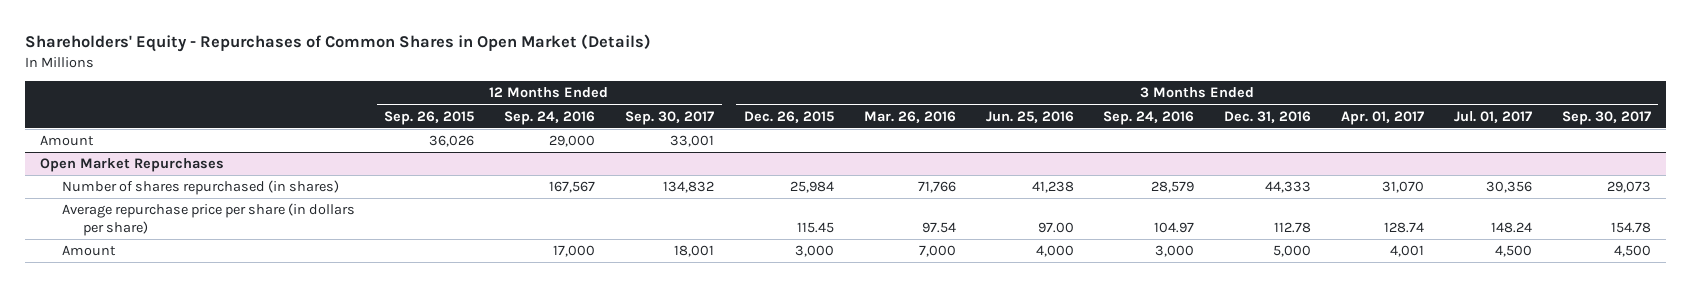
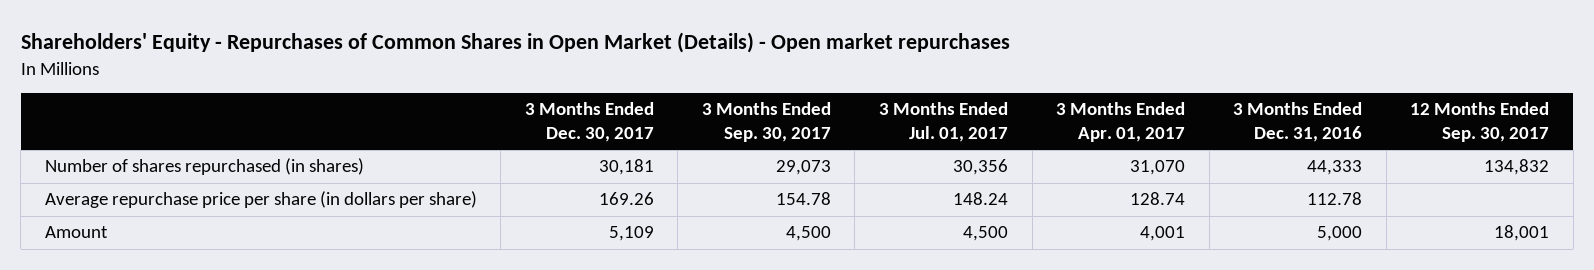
[24,34,651,53] Shareholders' Equity - Repurchases of Common Shares in Open Market (Details) -> [20,32,1010,54] Shareholders' Equity - Repurchases of Common Shares in Open Market (Details) - Open market repurchases
[384,110,475,125] Sep. 26, 2015 -> none
[504,110,596,125] Sep. 24, 2016 -> none
[743,110,834,123] Dec. 26, 2015 -> none
[863,110,956,123] Mar. 26, 2016 -> none
[985,110,1074,123] Jun. 25, 2016 -> none
[1103,110,1195,125] Sep. 24, 2016 -> none
none -> [524,102,654,143] 3 Months Ended Dec. 30, 2017
[39,135,94,147] Amount -> none
[39,158,224,173] Open Market Repurchases -> none

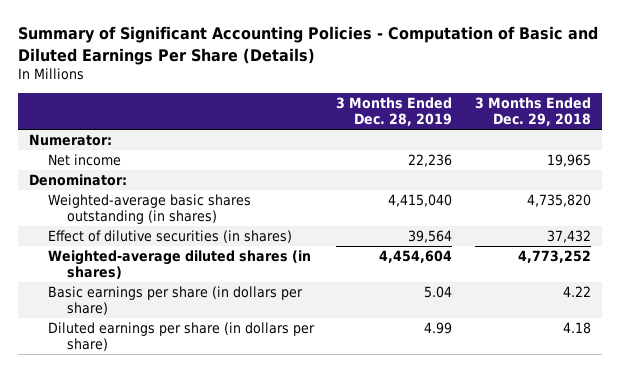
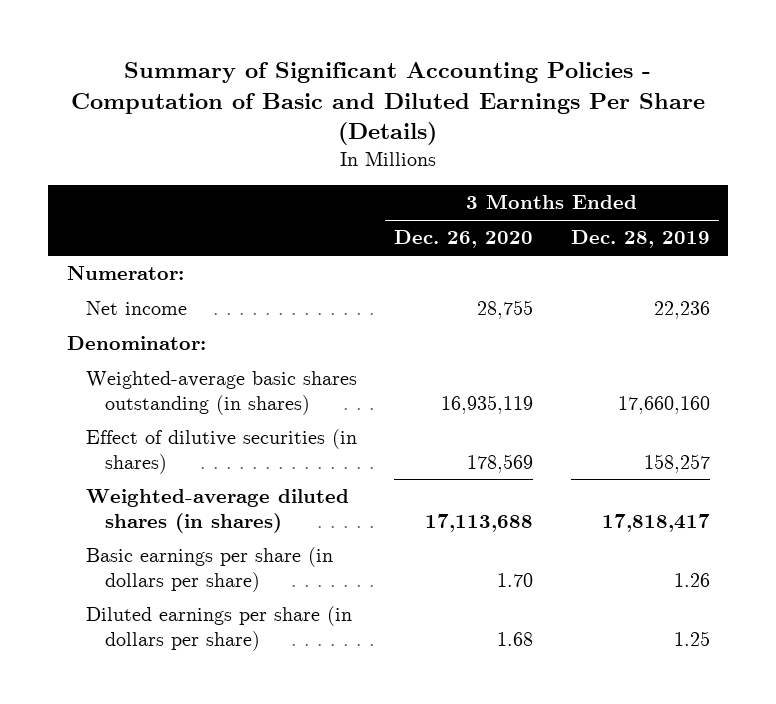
[474,97,591,127] 3 Months Ended Dec. 29, 2018 -> none
none -> [394,230,534,249] Dec. 26, 2020
[388,194,453,208] 4,415,040 -> [617,395,710,414] 17,660,160
[408,230,453,244] 39,564 -> [643,453,710,473] 158,257
[379,250,453,264] 4,454,604 -> [601,513,710,532] 17,818,417
[424,286,453,299] 5.04 -> [673,572,710,587] 1.26
[424,322,453,335] 4.99 -> [673,630,710,646] 1.25

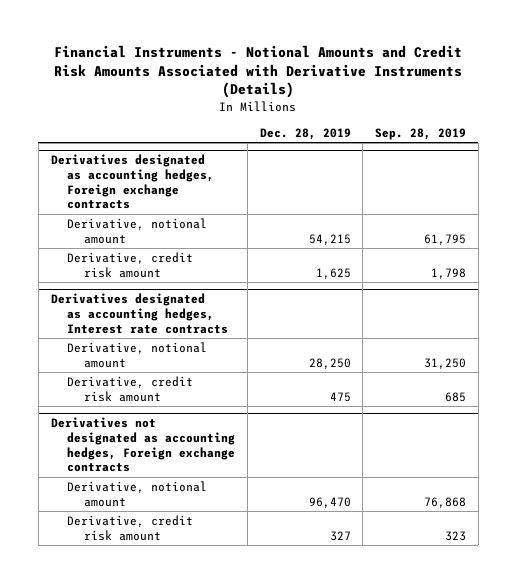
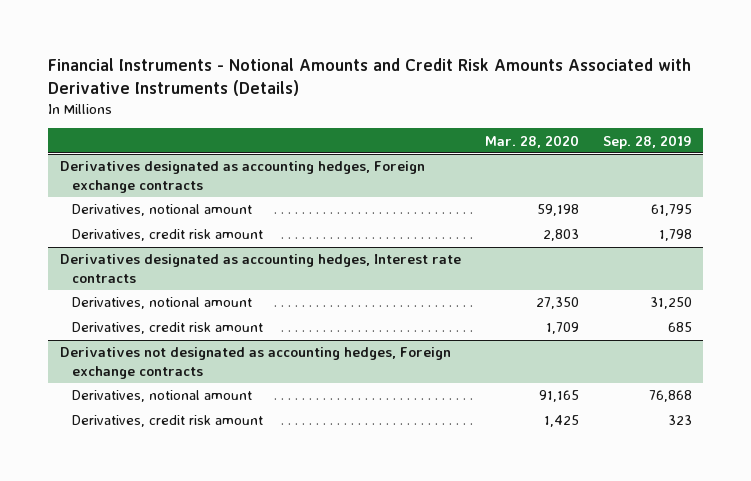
[259,127,351,140] Dec. 28, 2019 -> none
none -> [484,134,579,148] Mar. 28, 2020
[67,217,208,244] Derivative, notional amount -> [72,204,253,217] Derivatives, notional amount
[67,251,194,278] Derivative, credit risk amount -> [72,229,264,242] Derivatives, credit risk amount
[67,341,208,368] Derivative, notional amount -> [72,297,253,310] Derivatives, notional amount
[67,375,194,402] Derivative, credit risk amount -> [72,322,264,335] Derivatives, credit risk amount
[67,480,208,507] Derivative, notional amount -> [72,390,253,403] Derivatives, notional amount
[67,514,194,541] Derivative, credit risk amount -> [72,415,264,428] Derivatives, credit risk amount

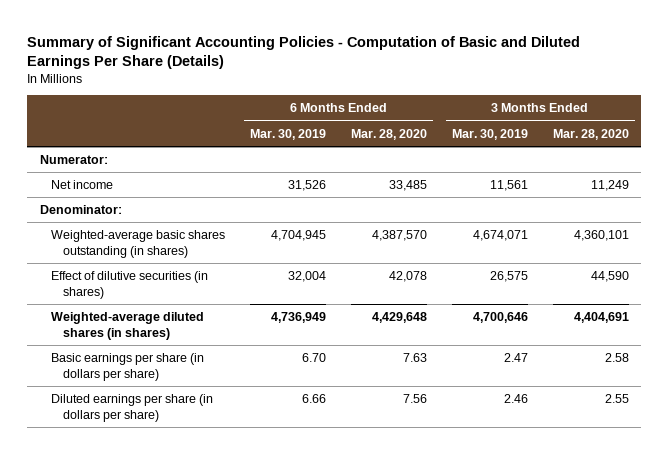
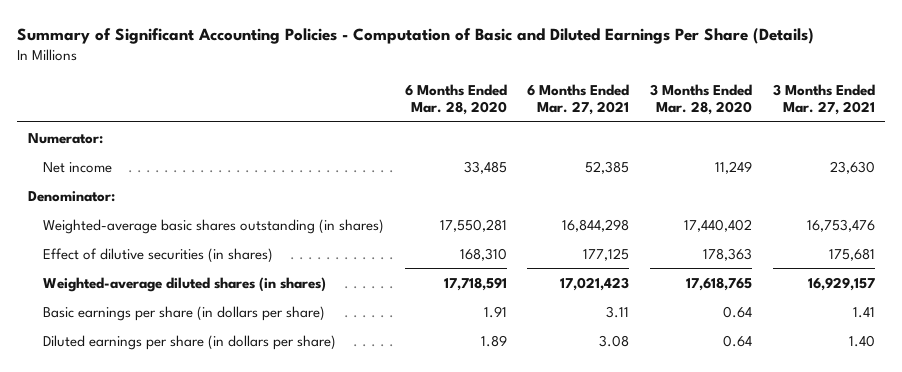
[250,128,327,140] Mar. 30, 2019 -> none
[451,128,528,140] Mar. 30, 2019 -> none
none -> [527,83,630,116] 6 Months Ended Mar. 27, 2021
none -> [772,83,875,116] 3 Months Ended Mar. 27, 2021
[372,229,428,241] 4,387,570 -> [439,218,507,232] 17,550,281
[573,229,629,241] 4,360,101 -> [683,218,752,232] 17,440,402
[389,270,428,282] 42,078 -> [459,247,507,261] 168,310
[590,270,629,282] 44,590 -> [702,247,752,261] 178,363
[372,311,428,323] 4,429,648 -> [443,276,507,291] 17,718,591
[573,311,629,323] 4,404,691 -> [685,276,752,291] 17,618,765
[403,352,428,362] 7.63 -> [483,305,507,318] 1.91
[604,352,629,362] 2.58 -> [722,305,752,318] 0.64
[403,393,428,403] 7.56 -> [480,334,507,347] 1.89
[604,393,629,403] 2.55 -> [722,334,752,347] 0.64

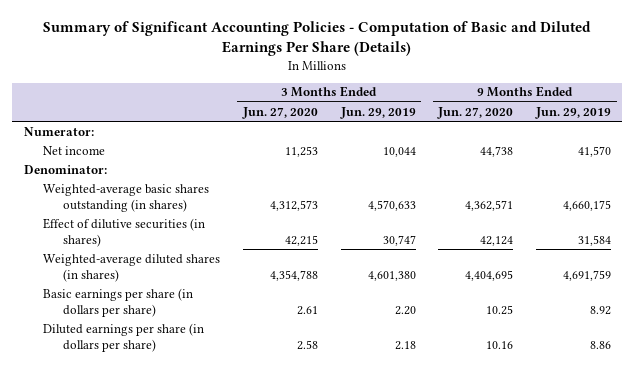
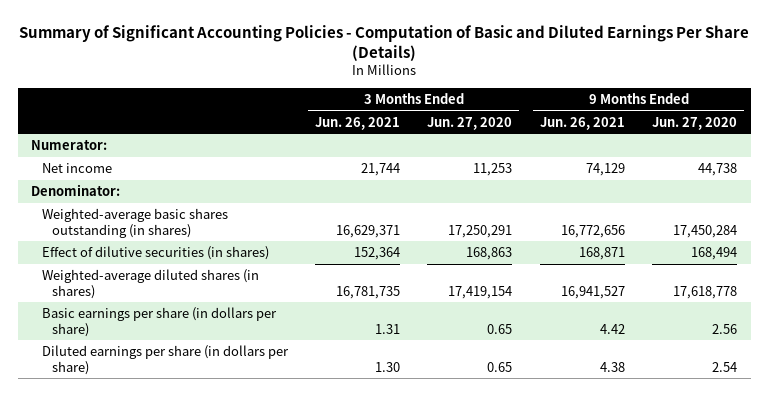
[339,106,416,119] Jun. 29, 2019 -> none
[535,106,612,119] Jun. 29, 2019 -> none
none -> [315,116,401,130] Jun. 26, 2021
none -> [539,116,625,130] Jun. 26, 2021
[270,199,319,211] 4,312,573 -> [448,224,513,238] 17,250,291
[465,199,514,211] 4,362,571 -> [673,224,738,238] 17,450,284
[285,234,319,246] 42,215 -> [466,247,513,261] 168,863
[480,235,514,246] 42,124 -> [691,247,738,261] 168,494
[270,269,319,281] 4,354,788 -> [448,285,513,299] 17,419,154
[465,269,514,281] 4,404,695 -> [673,285,738,299] 17,618,778
[297,305,319,315] 2.61 -> [487,323,513,334] 0.65
[486,304,514,315] 10.25 -> [712,323,738,334] 2.56
[297,339,319,350] 2.58 -> [487,361,513,372] 0.65
[486,340,514,349] 10.16 -> [712,361,738,372] 2.54

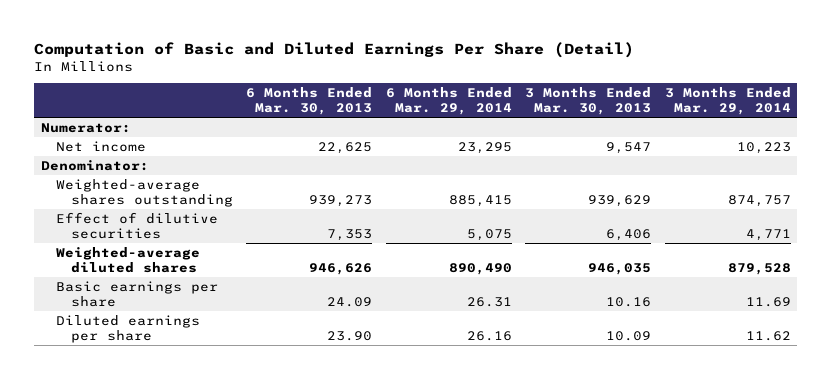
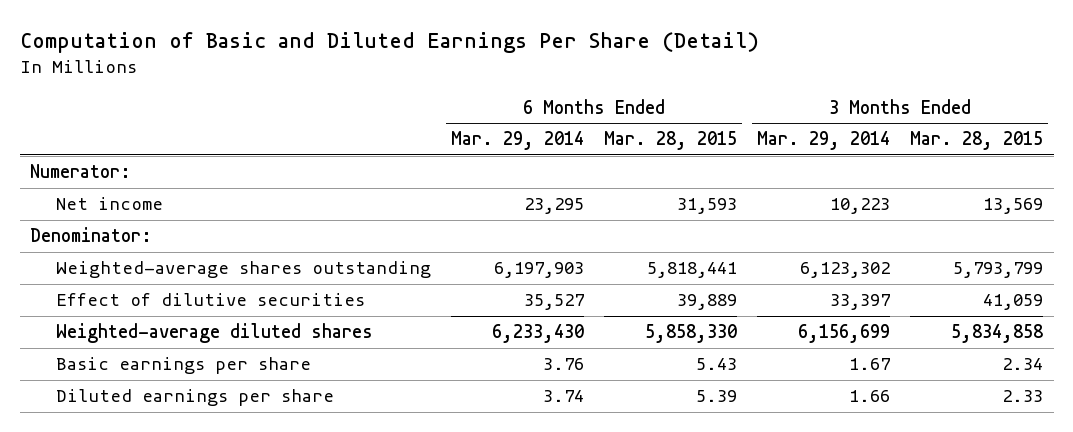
[246,87,373,115] 6 Months Ended Mar. 30, 2013 -> none
[525,87,652,115] 3 Months Ended Mar. 30, 2013 -> none
none -> [604,131,738,151] Mar. 28, 2015
none -> [910,131,1044,151] Mar. 28, 2015
[448,194,512,207] 885,415 -> [494,262,585,279] 6,197,903
[727,194,791,207] 874,757 -> [800,262,891,279] 6,123,302
[466,228,512,241] 5,075 -> [524,294,585,311] 35,527
[745,228,791,241] 4,771 -> [830,294,891,311] 33,397
[448,262,512,275] 890,490 -> [492,324,585,344] 6,233,430
[727,262,791,275] 879,528 -> [798,324,891,344] 6,156,699
[466,296,512,307] 26.31 -> [543,358,585,371] 3.76
[745,296,791,307] 11.69 -> [849,358,891,371] 1.67
[466,330,512,341] 26.16 -> [543,390,585,403] 3.74
[745,330,791,341] 11.62 -> [849,390,891,403] 1.66

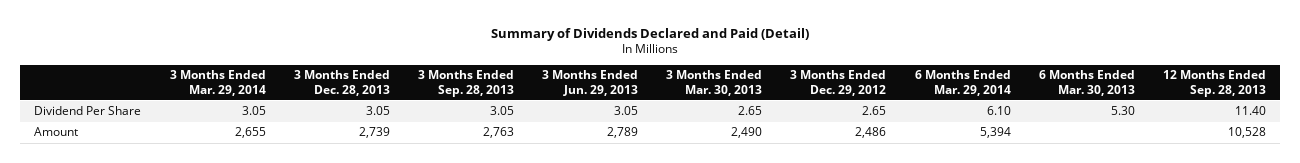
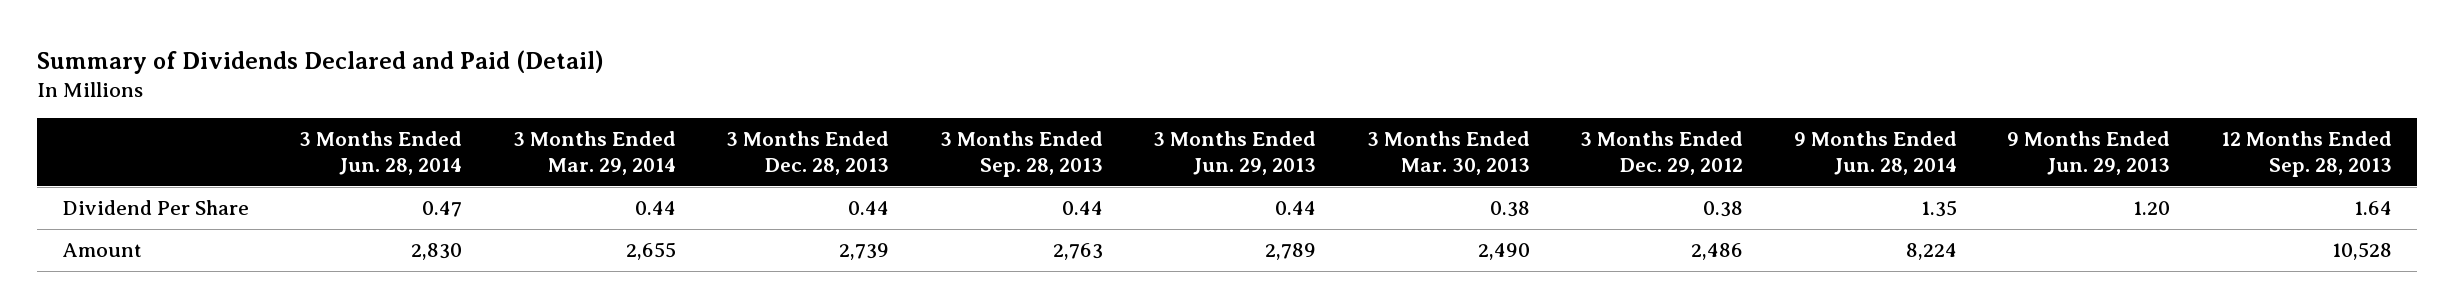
[914,70,1011,96] 6 Months Ended Mar. 29, 2014 -> none
[1038,70,1135,96] 6 Months Ended Mar. 30, 2013 -> none
none -> [299,131,463,175] 3 Months Ended Jun. 28, 2014
none -> [1793,131,1957,175] 9 Months Ended Jun. 28, 2014
none -> [2007,131,2171,175] 9 Months Ended Jun. 29, 2013
[241,106,266,116] 3.05 -> [634,201,676,216] 0.44
[365,106,390,116] 3.05 -> [848,201,890,216] 0.44
[489,106,514,116] 3.05 -> [1061,201,1103,216] 0.44
[614,106,639,116] 3.05 -> [1275,201,1317,216] 0.44
[738,106,763,116] 2.65 -> [1489,201,1530,218] 0.38
[862,106,887,116] 2.65 -> [1703,201,1744,218] 0.38
[1234,106,1266,116] 11.40 -> [2353,201,2392,216] 1.64

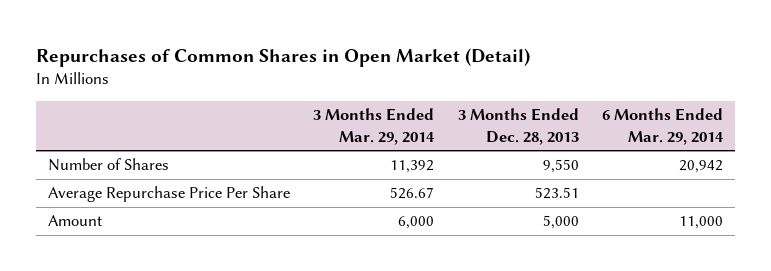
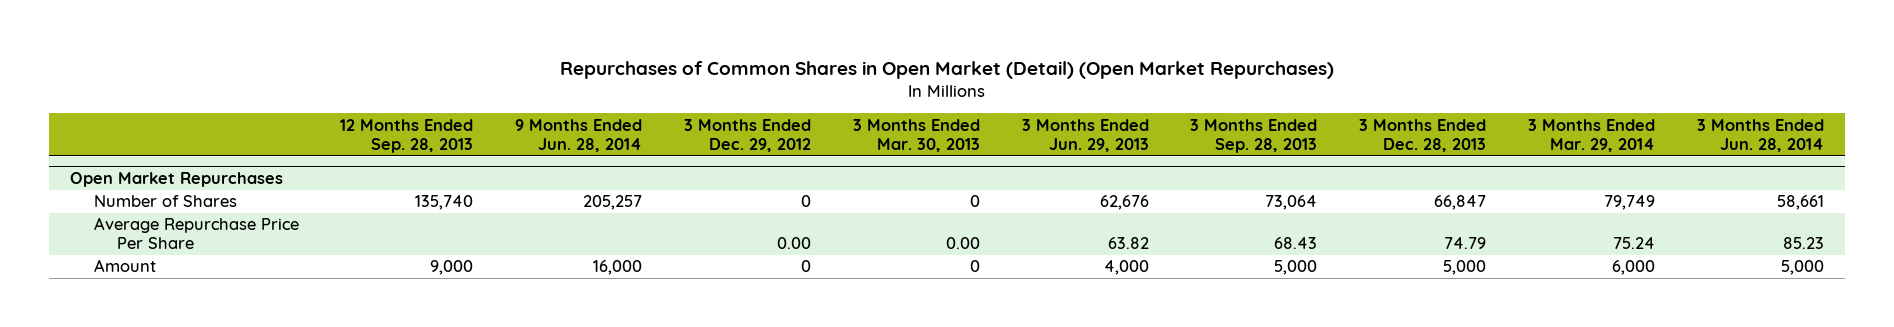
[36,48,531,68] Repurchases of Common Shares in Open Market (Detail) -> [560,60,1335,79] Repurchases of Common Shares in Open Market (Detail) (Open Market Repurchases)
[602,108,725,145] 6 Months Ended Mar. 29, 2014 -> none
none -> [340,118,474,153] 12 Months Ended Sep. 28, 2013
none -> [515,118,643,152] 9 Months Ended Jun. 28, 2014
none -> [683,118,811,152] 3 Months Ended Dec. 29, 2012
none -> [852,118,980,152] 3 Months Ended Mar. 30, 2013
none -> [1021,118,1149,152] 3 Months Ended Jun. 29, 2013
none -> [1190,118,1318,153] 3 Months Ended Sep. 28, 2013
none -> [1696,118,1824,152] 3 Months Ended Jun. 28, 2014
none -> [70,171,284,187] Open Market Repurchases
[390,160,435,174] 11,392 -> [1603,195,1655,211] 79,749
[542,159,579,174] 9,550 -> [1434,195,1487,211] 66,847
[390,187,435,200] 526.67 -> [1612,237,1655,250] 75.24
[534,187,579,200] 523.51 -> [1444,237,1487,250] 74.79

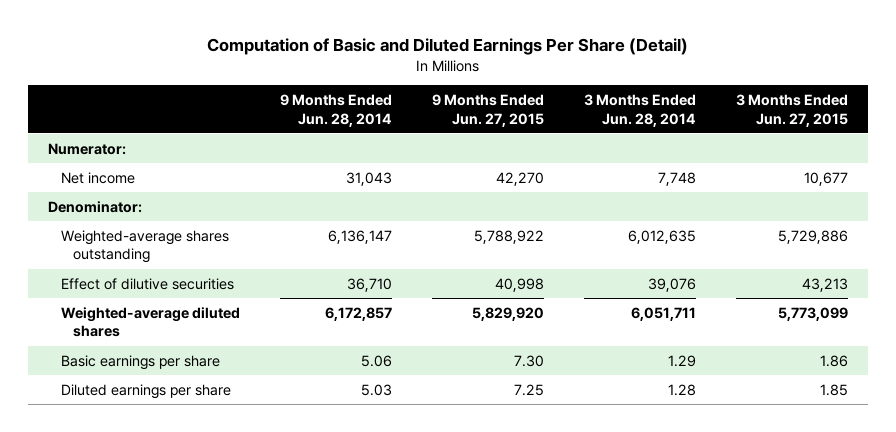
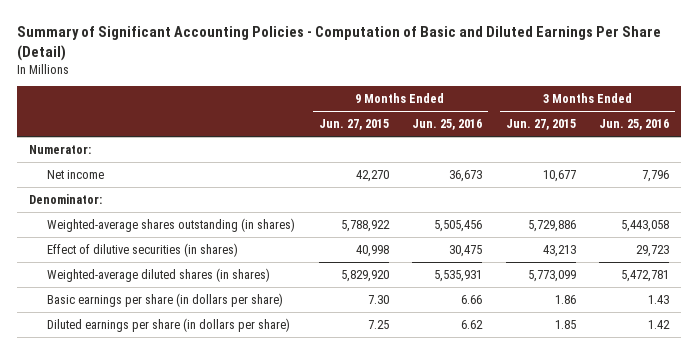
[206,37,688,55] Computation of Basic and Diluted Earnings Per Share (Detail) -> [17,26,662,61] Summary of Significant Accounting Policies - Computation of Basic and Diluted Earnings Per Share (Detail)
[279,94,392,127] 9 Months Ended Jun. 28, 2014 -> none
[583,94,696,127] 3 Months Ended Jun. 28, 2014 -> none
none -> [412,119,483,131] Jun. 25, 2016
none -> [599,119,670,131] Jun. 25, 2016
[60,229,229,264] Weighted-average shares outstanding -> [46,217,295,232] Weighted-average shares outstanding (in shares)
[60,277,234,290] Effect of dilutive securities -> [46,242,238,257] Effect of dilutive securities (in shares)
[60,306,240,338] Weighted-average diluted shares -> [46,267,270,282] Weighted-average diluted shares (in shares)
[60,354,220,370] Basic earnings per share -> [46,292,283,307] Basic earnings per share (in dollars per share)
[60,383,231,399] Diluted earnings per share -> [46,317,290,332] Diluted earnings per share (in dollars per share)

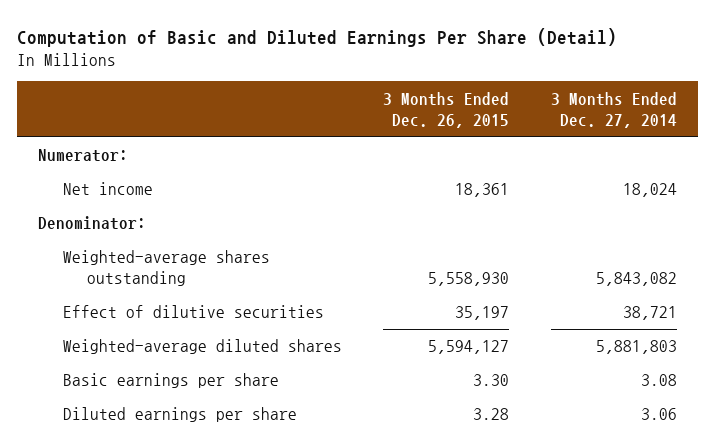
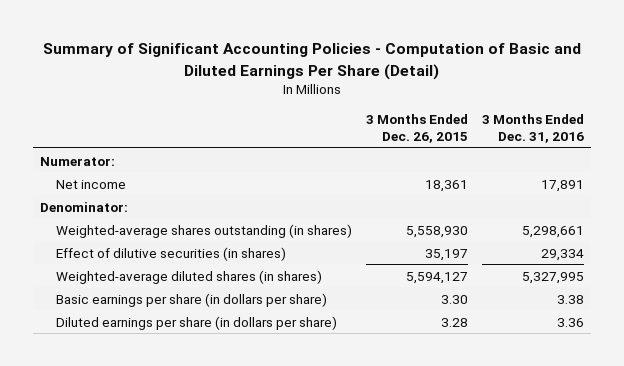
[17,27,618,47] Computation of Basic and Diluted Earnings Per Share (Detail) -> [42,43,581,80] Summary of Significant Accounting Policies - Computation of Basic and Diluted Earnings Per Share (Detail)
[551,91,678,128] 3 Months Ended Dec. 27, 2014 -> none
none -> [481,114,584,143] 3 Months Ended Dec. 31, 2016
[62,250,270,287] Weighted-average shares outstanding -> [55,223,352,238] Weighted-average shares outstanding (in shares)
[62,305,324,319] Effect of dilutive securities -> [55,246,286,261] Effect of dilutive securities (in shares)
[62,339,342,355] Weighted-average diluted shares -> [55,269,322,284] Weighted-average diluted shares (in shares)
[62,373,279,389] Basic earnings per share -> [55,292,327,307] Basic earnings per share (in dollars per share)
[62,407,297,423] Diluted earnings per share -> [55,315,337,330] Diluted earnings per share (in dollars per share)

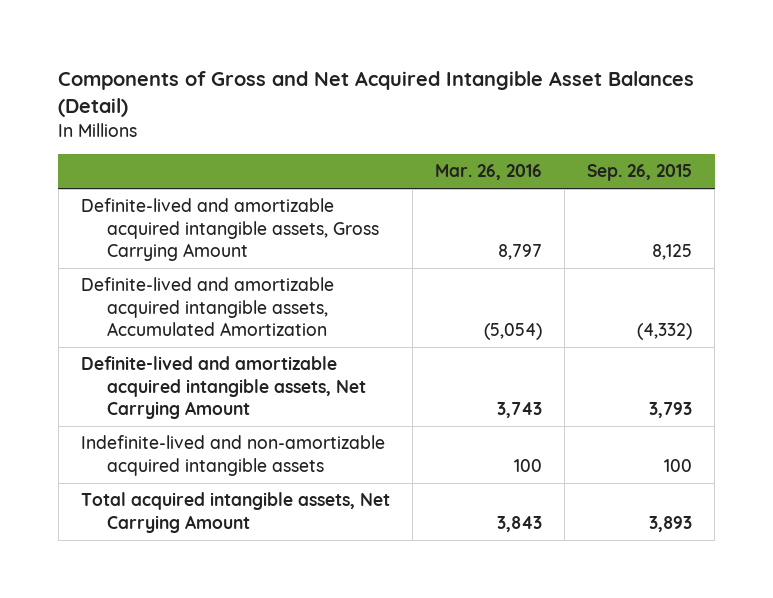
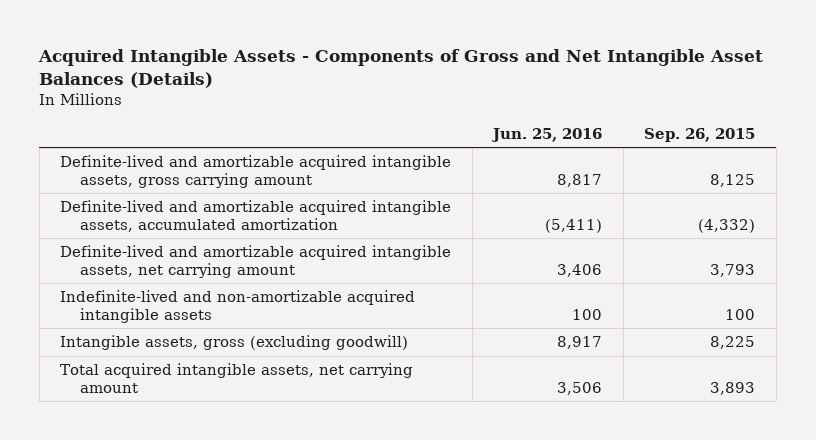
[58,70,695,117] Components of Gross and Net Acquired Intangible Asset Balances (Detail) -> [38,49,764,88] Acquired Intangible Assets - Components of Gross and Net Intangible Asset Balances (Details)
[435,164,543,181] Mar. 26, 2016 -> none
none -> [491,127,603,142] Jun. 25, 2016
[80,198,380,262] Definite-lived and amortizable acquired intangible assets, Gross Carrying Amount -> [60,155,452,188] Definite-lived and amortizable acquired intangible assets, gross carrying amount
[80,277,334,337] Definite-lived and amortizable acquired intangible assets, Accumulated Amortization -> [60,200,452,232] Definite-lived and amortizable acquired intangible assets, accumulated amortization
[80,356,367,420] Definite-lived and amortizable acquired intangible assets, Net Carrying Amount -> [60,245,452,278] Definite-lived and amortizable acquired intangible assets, net carrying amount
none -> [60,335,409,351] Intangible assets, gross (excluding goodwill)
[80,492,390,533] Total acquired intangible assets, Net Carrying Amount -> [60,363,414,393] Total acquired intangible assets, net carrying amount

